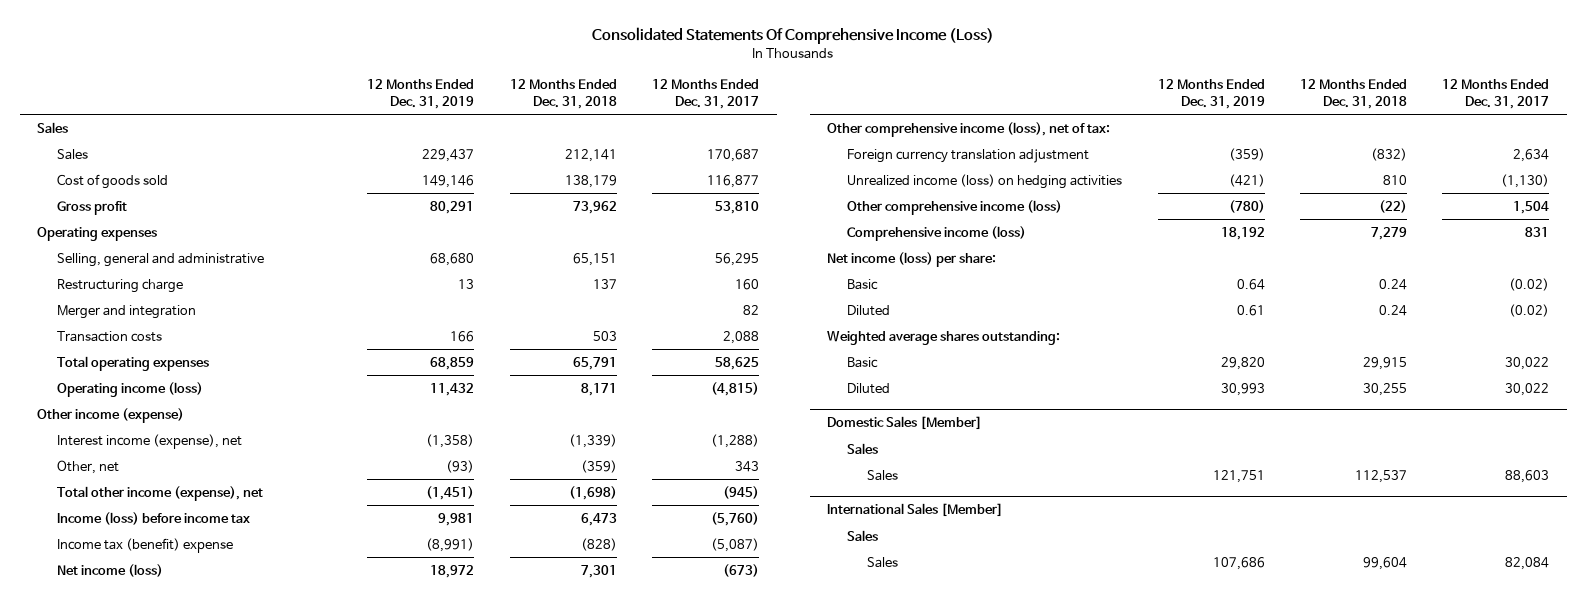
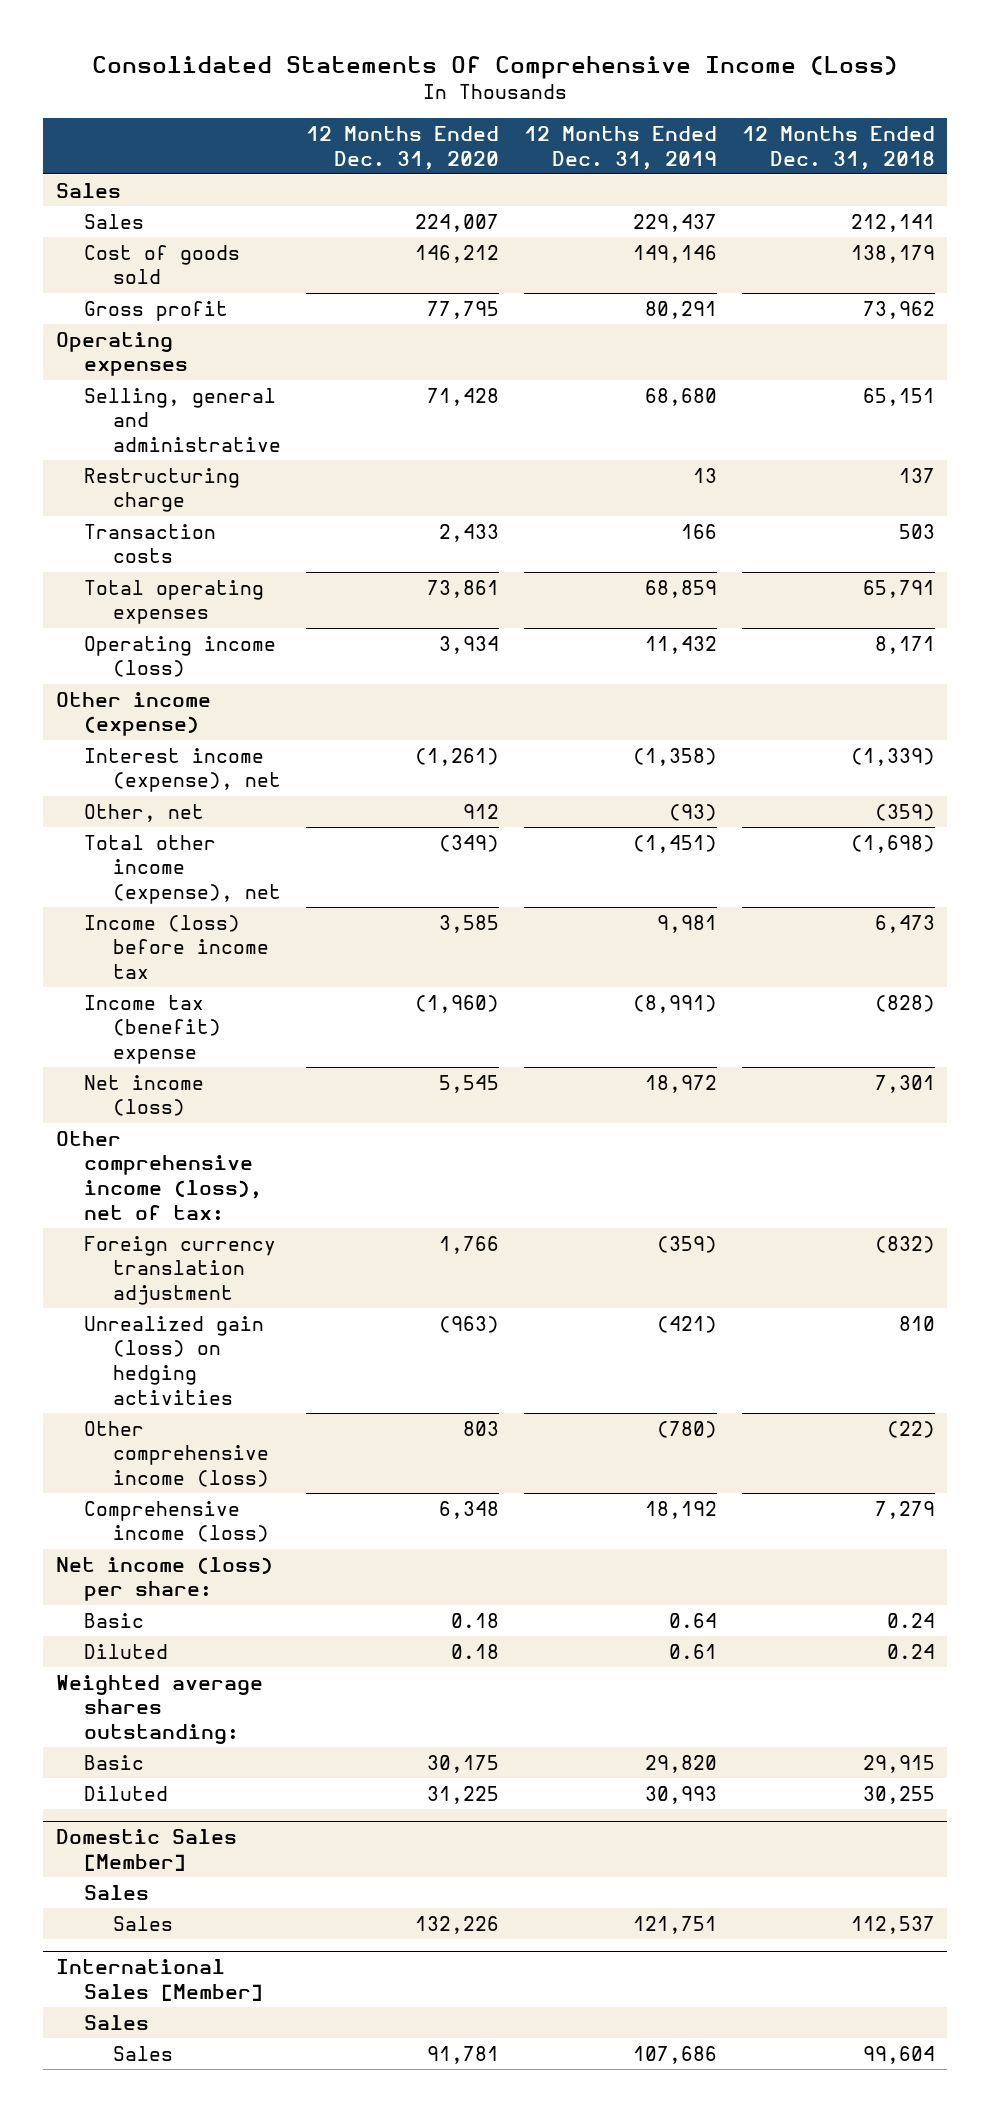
[652,79,760,110] 12 Months Ended Dec. 31, 2017 -> none
none -> [305,126,499,170] 12 Months Ended Dec. 31, 2020
[56,304,196,319] Merger and integration -> none
[847,173,1123,189] Unrealized income (loss) on hedging activities -> [84,1315,265,1405] Unrealized gain (loss) on hedging activities

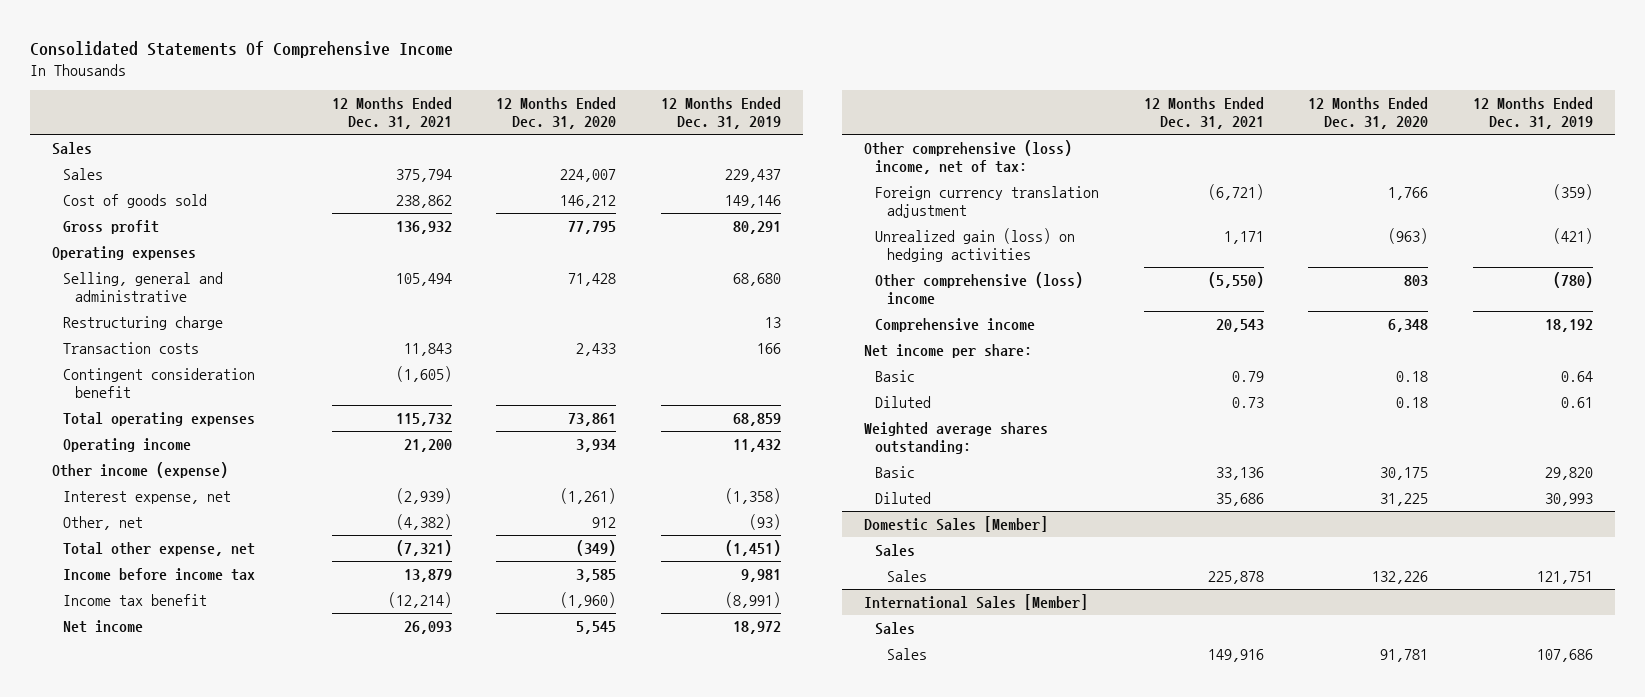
[92,56,899,80] Consolidated Statements Of Comprehensive Income (Loss) -> [29,40,453,58] Consolidated Statements Of Comprehensive Income
[741,126,935,170] 12 Months Ended Dec. 31, 2018 -> none
none -> [331,96,452,130] 12 Months Ended Dec. 31, 2021
none -> [63,367,256,399] Contingent consideration benefit
[84,635,277,678] Operating income (loss) -> [63,437,192,452] Operating income
[84,747,281,793] Interest income (expense), net -> [63,490,232,504] Interest expense, net
[84,834,281,904] Total other income (expense), net -> [63,541,256,556] Total other expense, net
[84,914,269,979] Income (loss) before income tax -> [63,567,256,581] Income before income tax
[84,994,221,1064] Income tax (benefit) expense -> [63,593,208,606] Income tax benefit
[84,1074,205,1117] Net income (loss) -> [63,619,144,633] Net income
[55,1130,263,1220] Other comprehensive income (loss), net of tax: -> [863,139,1072,175] Other comprehensive (loss) income, net of tax:
[84,1420,269,1487] Other comprehensive income (loss) -> [875,271,1084,306] Other comprehensive (loss) income
[84,1500,269,1543] Comprehensive income (loss) -> [875,317,1036,332] Comprehensive income
[55,1556,273,1602] Net income (loss) per share: -> [863,343,1032,358] Net income per share:

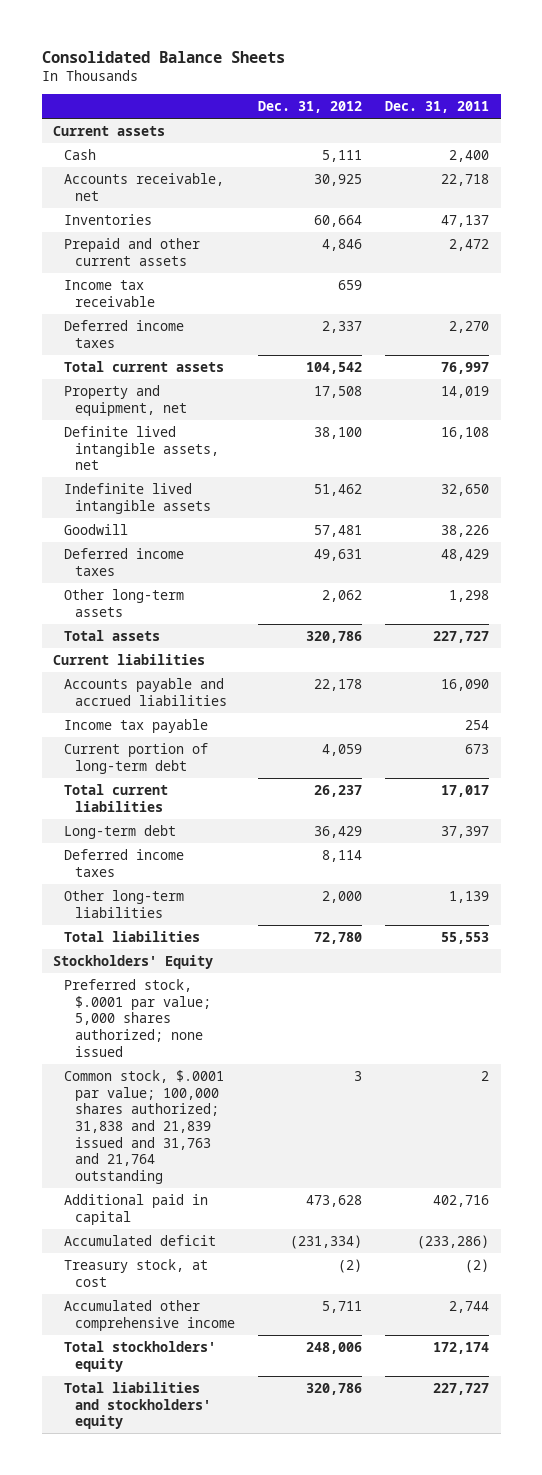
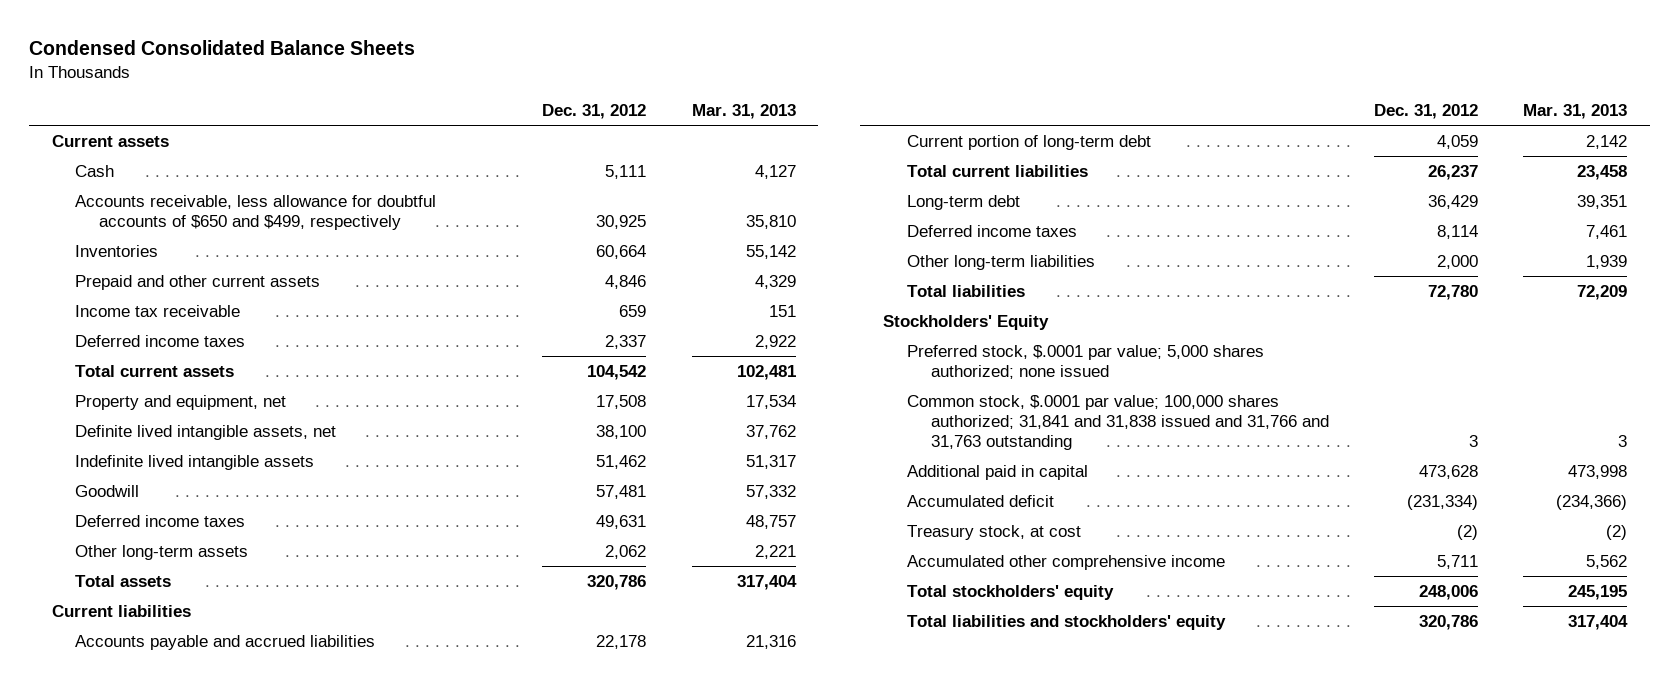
[41,50,285,63] Consolidated Balance Sheets -> [28,40,415,56] Condensed Consolidated Balance Sheets
[385,101,490,114] Dec. 31, 2011 -> none
none -> [691,103,796,119] Mar. 31, 2013
[64,172,225,201] Accounts receivable, net -> [75,194,437,231] Accounts receivable, less allowance for doubtful accounts of $650 and $499, respectively
[64,718,209,733] Income tax payable -> none
[64,1069,225,1185] Common stock, $.0001 par value; 100,000 shares authorized; 31,838 and 21,839 issued and 31,763 and 21,764 outstanding -> [906,394,1329,451] Common stock, $.0001 par value; 100,000 shares authorized; 31,841 and 31,838 issued and 31,766 and 31,763 outstanding

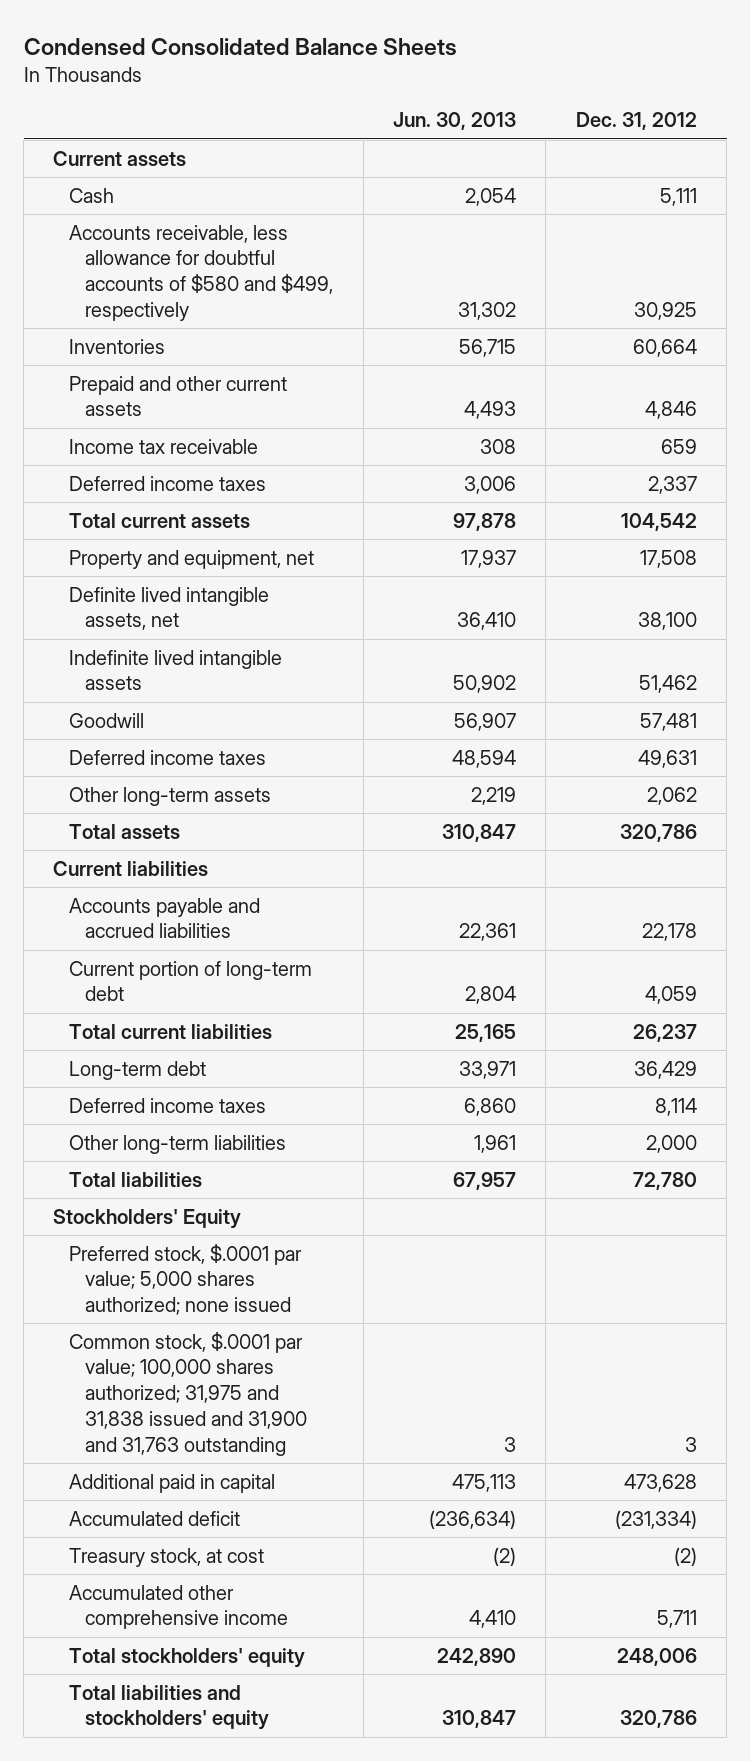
[691,103,796,119] Mar. 31, 2013 -> none
none -> [393,112,517,131] Jun. 30, 2013
[75,194,437,231] Accounts receivable, less allowance for doubtful accounts of $650 and $499, respectively -> [69,224,334,321] Accounts receivable, less allowance for doubtful accounts of $580 and $499, respectively
[906,394,1329,451] Common stock, $.0001 par value; 100,000 shares authorized; 31,841 and 31,838 issued and 31,766 and 31,763 outstanding -> [69,1331,308,1456] Common stock, $.0001 par value; 100,000 shares authorized; 31,975 and 31,838 issued and 31,900 and 31,763 outstanding

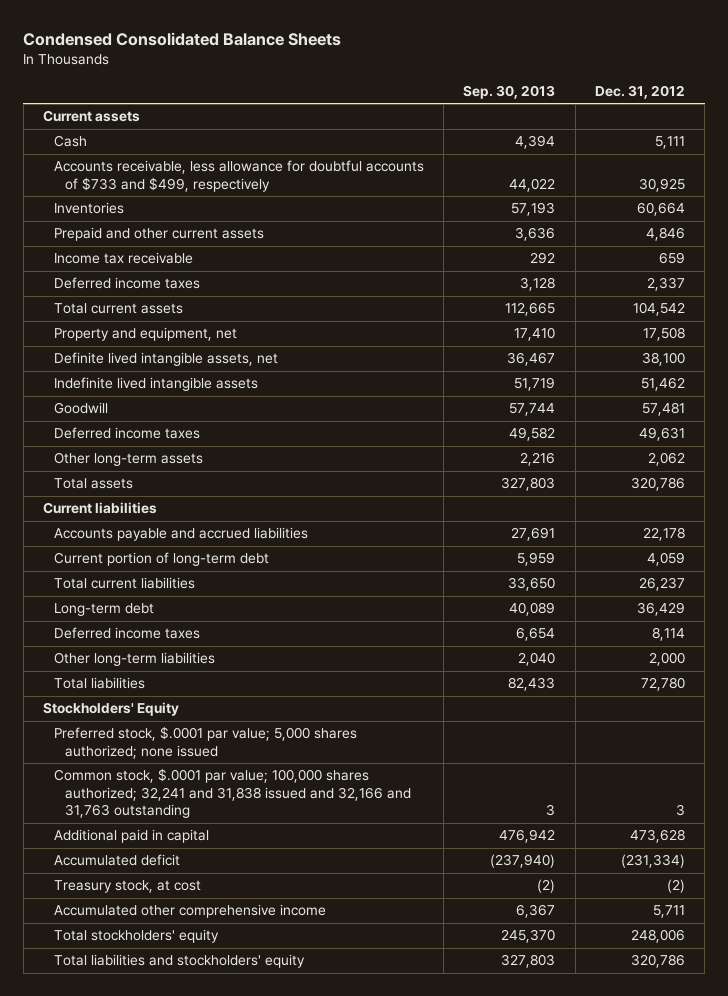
[393,112,517,131] Jun. 30, 2013 -> none
none -> [463,84,556,99] Sep. 30, 2013
[69,224,334,321] Accounts receivable, less allowance for doubtful accounts of $580 and $499, respectively -> [53,160,424,192] Accounts receivable, less allowance for doubtful accounts of $733 and $499, respectively
[69,1331,308,1456] Common stock, $.0001 par value; 100,000 shares authorized; 31,975 and 31,838 issued and 31,900 and 31,763 outstanding -> [53,768,411,819] Common stock, $.0001 par value; 100,000 shares authorized; 32,241 and 31,838 issued and 32,166 and 31,763 outstanding

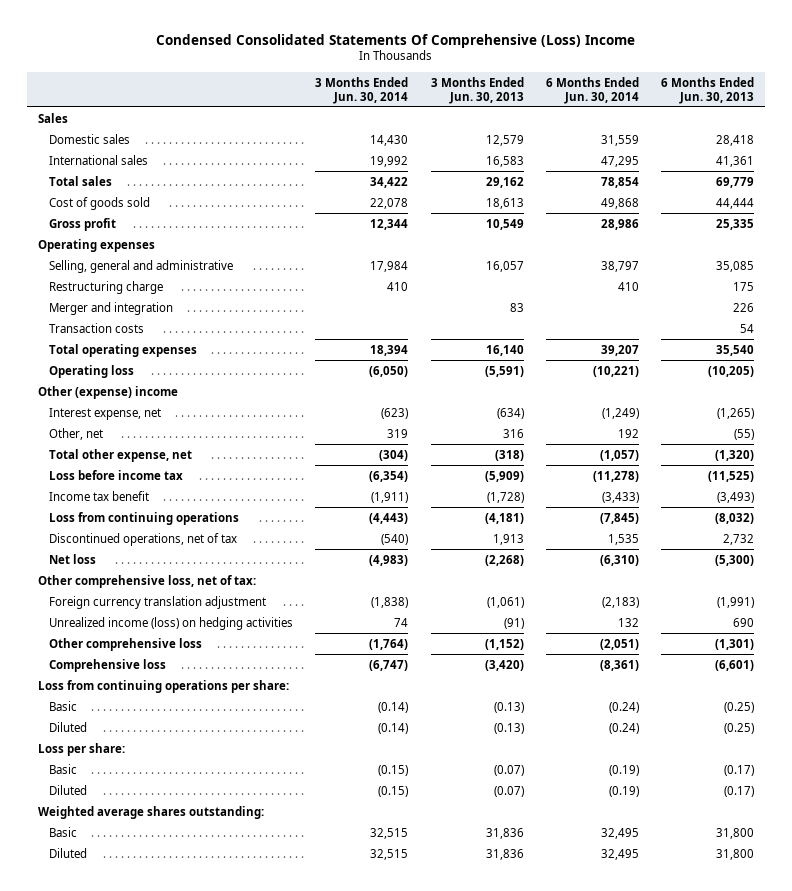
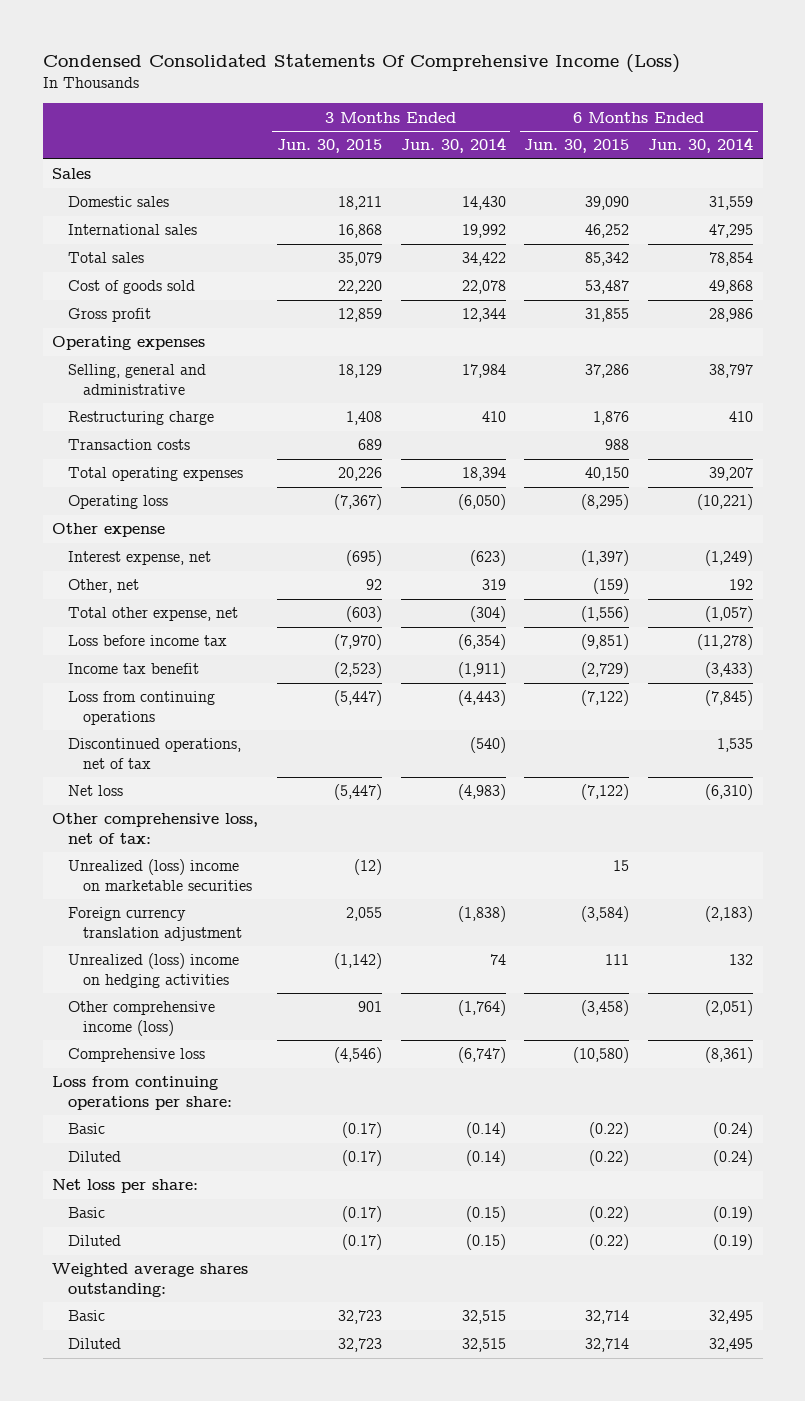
[155,33,635,48] Condensed Consolidated Statements Of Comprehensive (Loss) Income -> [42,53,680,73] Condensed Consolidated Statements Of Comprehensive Income (Loss)
[430,76,524,104] 3 Months Ended Jun. 30, 2013 -> none
[660,76,754,104] 6 Months Ended Jun. 30, 2013 -> none
none -> [276,139,382,154] Jun. 30, 2015
none -> [524,139,630,154] Jun. 30, 2015
[49,301,174,315] Merger and integration -> none
[37,385,178,399] Other (expense) income -> [52,523,166,538] Other expense
none -> [67,859,253,891] Unrealized (loss) income on marketable securities
[49,616,294,630] Unrealized income (loss) on hedging activities -> [67,953,239,988] Unrealized (loss) income on hedging activities
[49,637,203,651] Other comprehensive loss -> [67,1001,215,1036] Other comprehensive income (loss)
[37,742,125,756] Loss per share: -> [52,1179,199,1194] Net loss per share:

